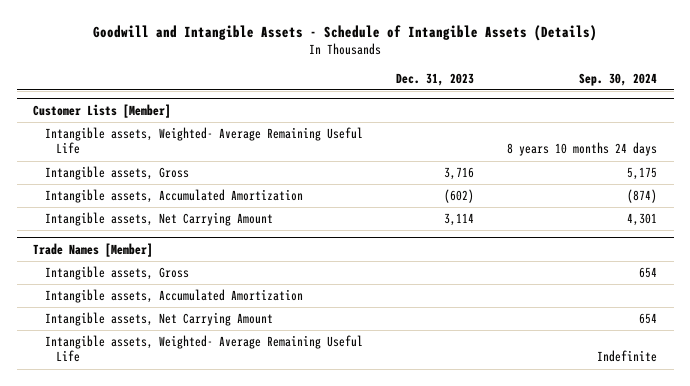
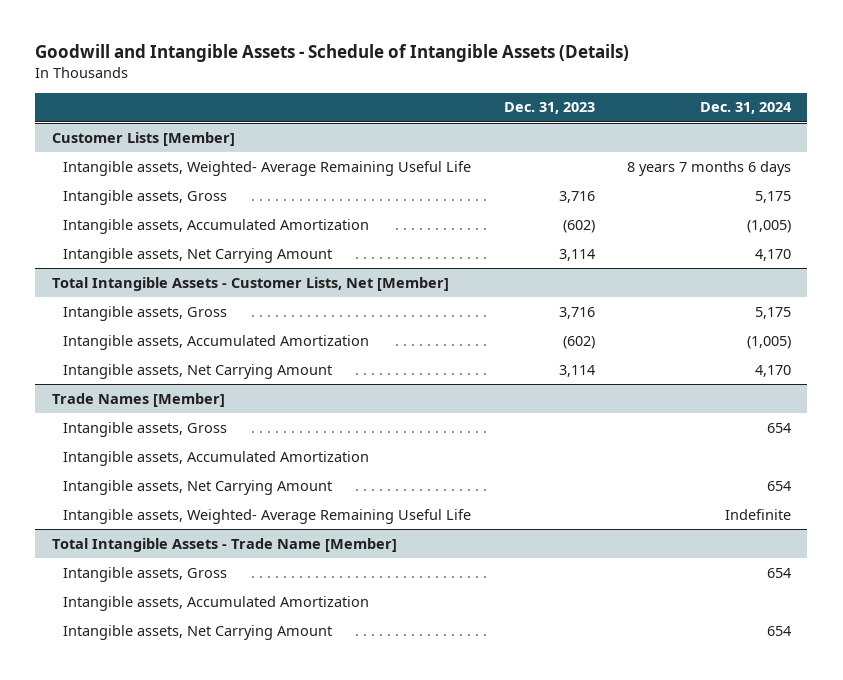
[578,72,657,86] Sep. 30, 2024 -> none
none -> [699,102,792,115] Dec. 31, 2024
none -> [51,276,449,291] Total Intangible Assets - Customer Lists, Net [Member]
none -> [63,305,228,321] Intangible assets, Gross
none -> [63,334,370,350] Intangible assets, Accumulated Amortization
none -> [63,363,333,379] Intangible assets, Net Carrying Amount
none -> [51,537,397,552] Total Intangible Assets - Trade Name [Member]
none -> [63,566,228,582] Intangible assets, Gross
none -> [63,595,370,611] Intangible assets, Accumulated Amortization
none -> [63,624,333,640] Intangible assets, Net Carrying Amount

